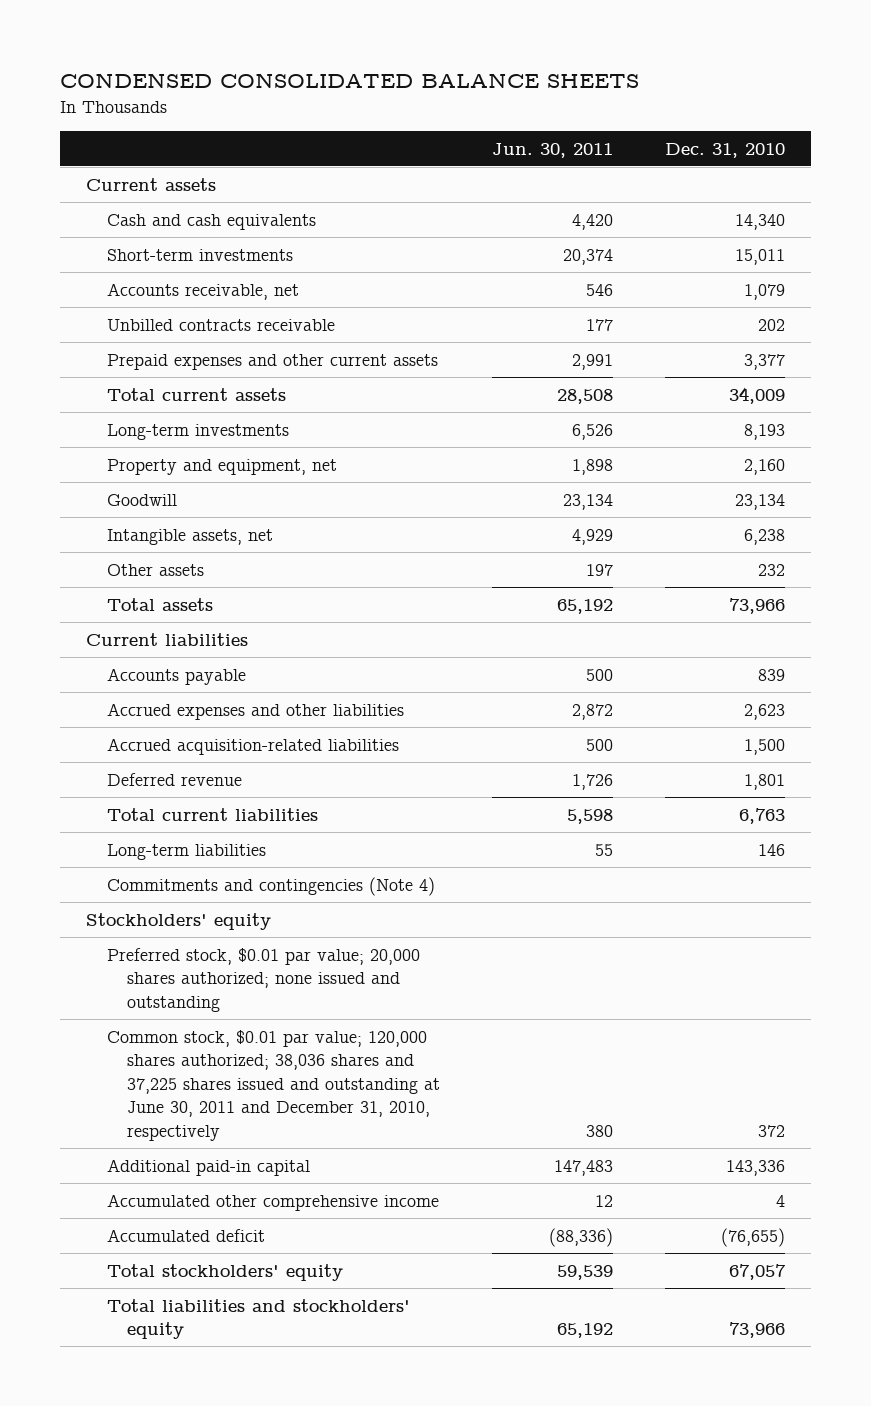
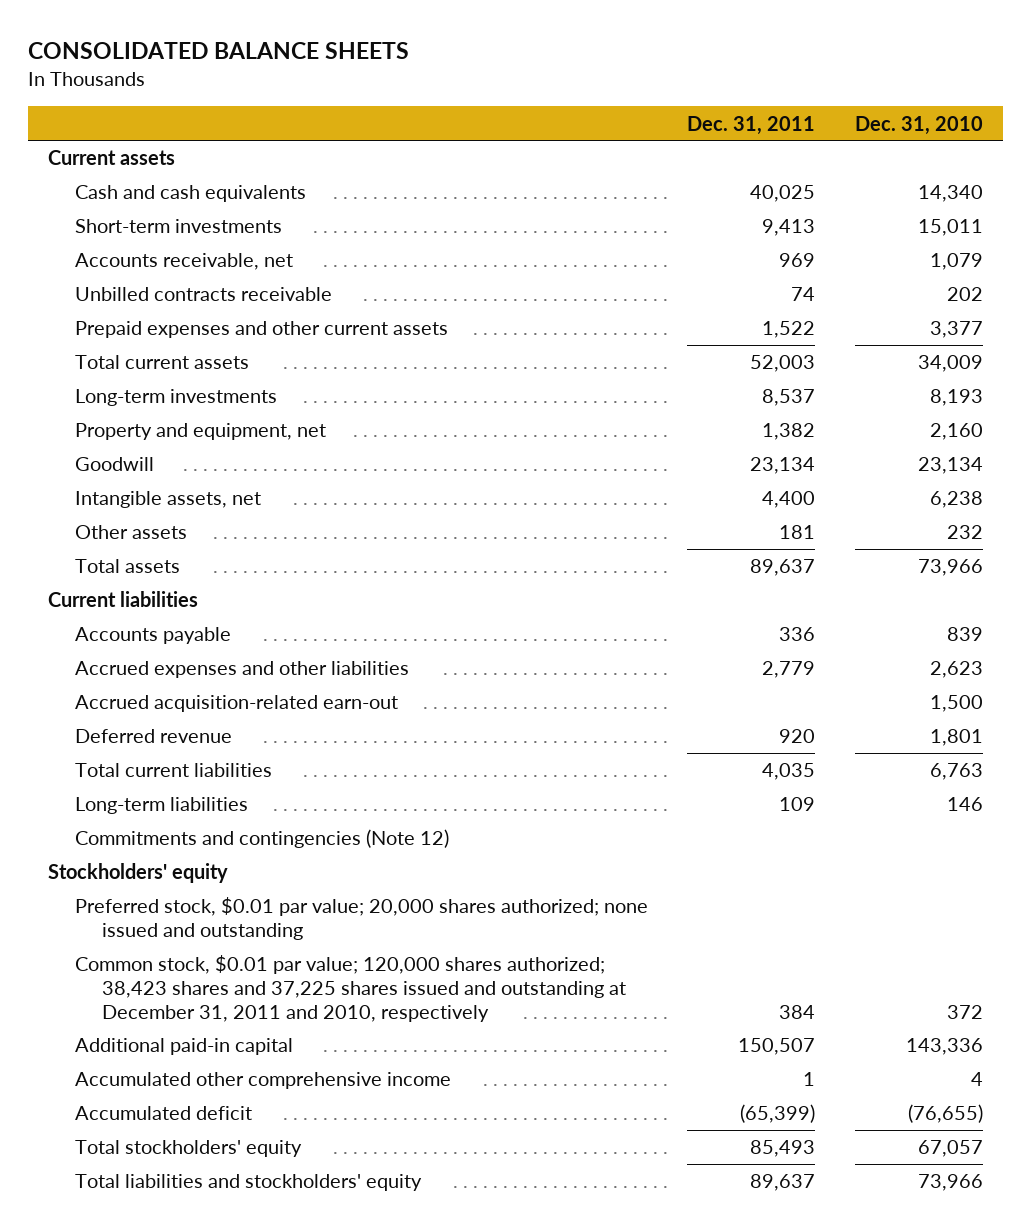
[60,73,640,89] CONDENSED CONSOLIDATED BALANCE SHEETS -> [28,42,410,60] CONSOLIDATED BALANCE SHEETS
[492,142,614,158] Jun. 30, 2011 -> none
none -> [687,115,816,135] Dec. 31, 2011
[106,737,399,755] Accrued acquisition-related liabilities -> [74,695,398,713] Accrued acquisition-related earn-out
[106,876,435,896] Commitments and contingencies (Note 4) -> [74,829,449,849] Commitments and contingencies (Note 12)
[106,1029,441,1141] Common stock, $0.01 par value; 120,000 shares authorized; 38,036 shares and 37,225 shares issued and outstanding at June 30, 2011 and December 31, 2010, respectively -> [74,955,626,1022] Common stock, $0.01 par value; 120,000 shares authorized; 38,423 shares and 37,225 shares issued and outstanding at December 31, 2011 and 2010, respectively

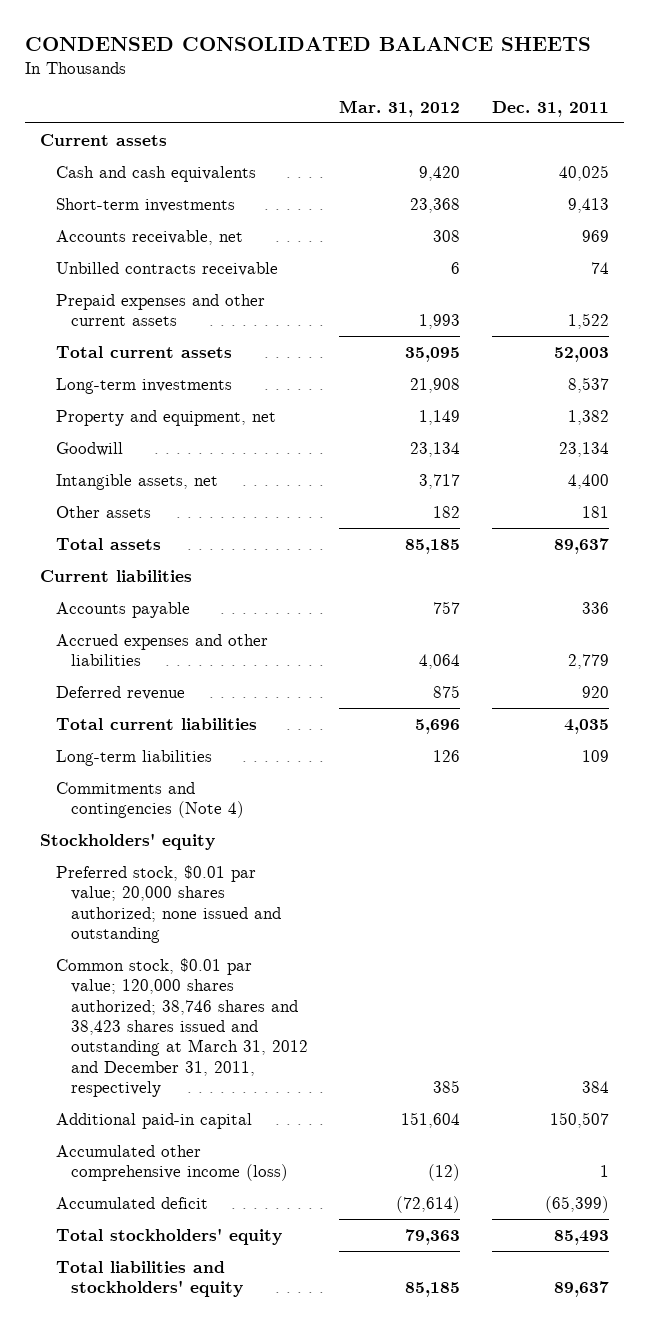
[28,42,410,60] CONSOLIDATED BALANCE SHEETS -> [24,37,591,52] CONDENSED CONSOLIDATED BALANCE SHEETS
[854,115,983,135] Dec. 31, 2010 -> none
none -> [339,99,461,117] Mar. 31, 2012
[74,695,398,713] Accrued acquisition-related earn-out -> none
[74,829,449,849] Commitments and contingencies (Note 12) -> [55,781,244,819] Commitments and contingencies (Note 4)
[74,955,626,1022] Common stock, $0.01 par value; 120,000 shares authorized; 38,423 shares and 37,225 shares issued and outstanding at December 31, 2011 and 2010, respectively -> [55,957,308,1098] Common stock, $0.01 par value; 120,000 shares authorized; 38,746 shares and 38,423 shares issued and outstanding at March 31, 2012 and December 31, 2011, respectively
[74,1072,451,1090] Accumulated other comprehensive income -> [55,1144,288,1182] Accumulated other comprehensive income (loss)

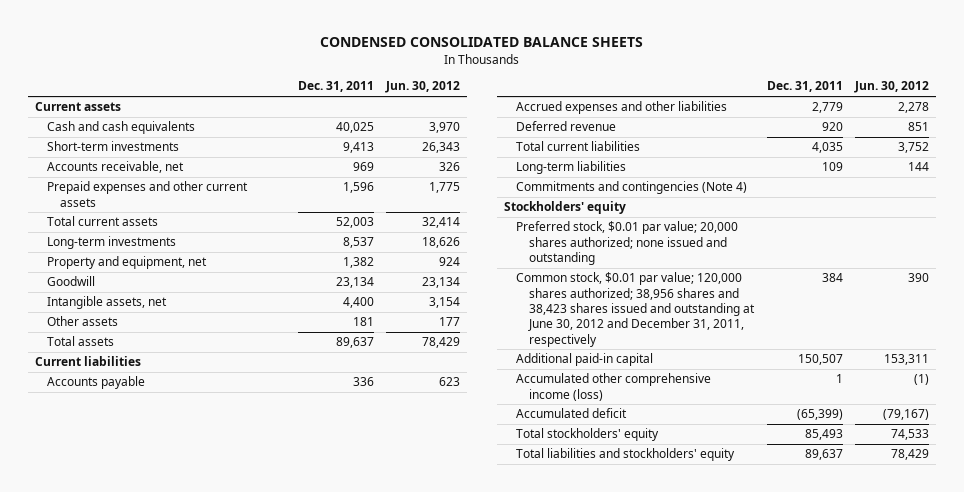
[339,99,461,117] Mar. 31, 2012 -> none
none -> [385,81,461,94] Jun. 30, 2012
[55,261,278,276] Unbilled contracts receivable -> none
[567,313,609,330] 1,522 -> [342,182,374,194] 1,596
[55,957,308,1098] Common stock, $0.01 par value; 120,000 shares authorized; 38,746 shares and 38,423 shares issued and outstanding at March 31, 2012 and December 31, 2011, respectively -> [516,272,755,347] Common stock, $0.01 par value; 120,000 shares authorized; 38,956 shares and 38,423 shares issued and outstanding at June 30, 2012 and December 31, 2011, respectively

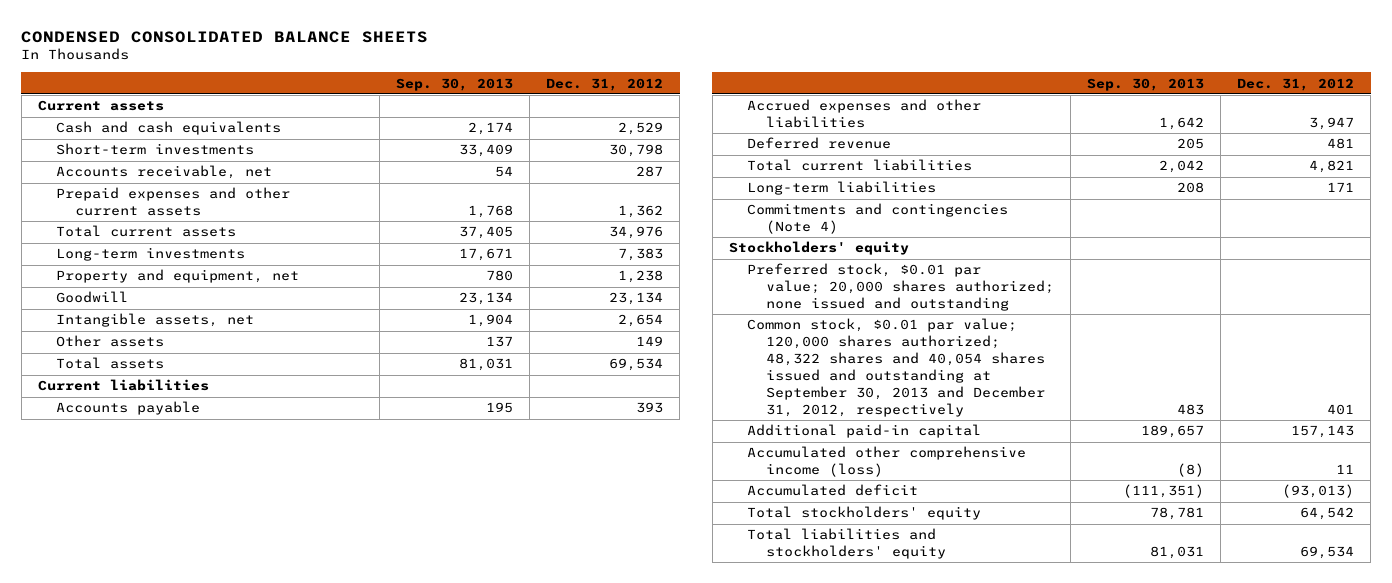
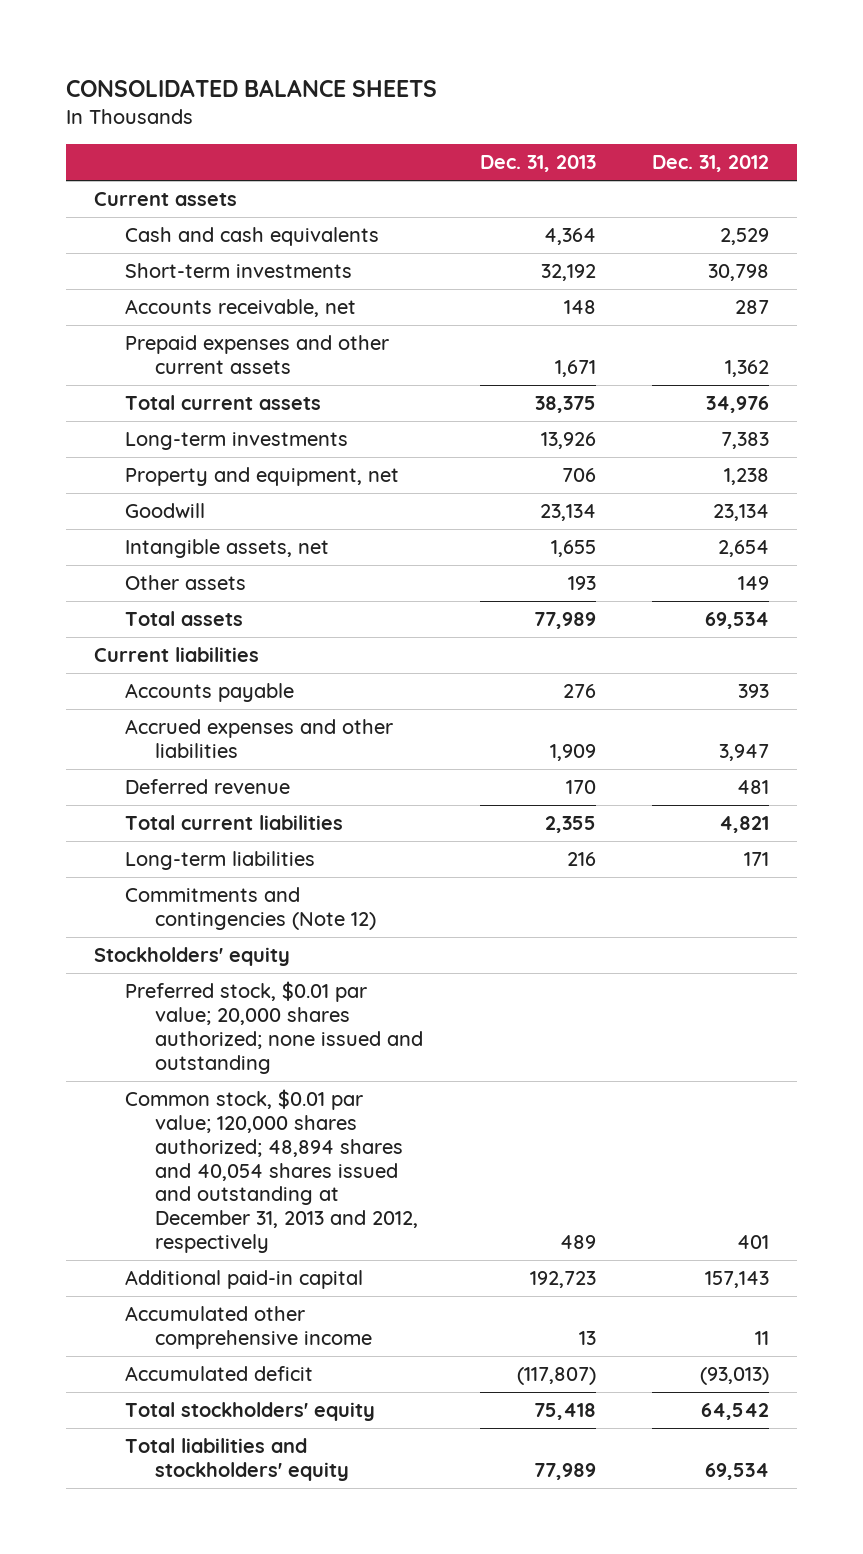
[21,30,429,43] CONDENSED CONSOLIDATED BALANCE SHEETS -> [65,78,437,97] CONSOLIDATED BALANCE SHEETS
[395,77,513,91] Sep. 30, 2013 -> none
none -> [479,155,596,173] Dec. 31, 2013
[747,203,1009,235] Commitments and contingencies (Note 4) -> [124,887,377,931] Commitments and contingencies (Note 12)
[747,318,1045,417] Common stock, $0.01 par value; 120,000 shares authorized; 48,322 shares and 40,054 shares issued and outstanding at September 30, 2013 and December 31, 2012, respectively -> [124,1089,419,1253] Common stock, $0.01 par value; 120,000 shares authorized; 48,894 shares and 40,054 shares issued and outstanding at December 31, 2013 and 2012, respectively
[747,446,1027,478] Accumulated other comprehensive income (loss) -> [124,1306,373,1350] Accumulated other comprehensive income

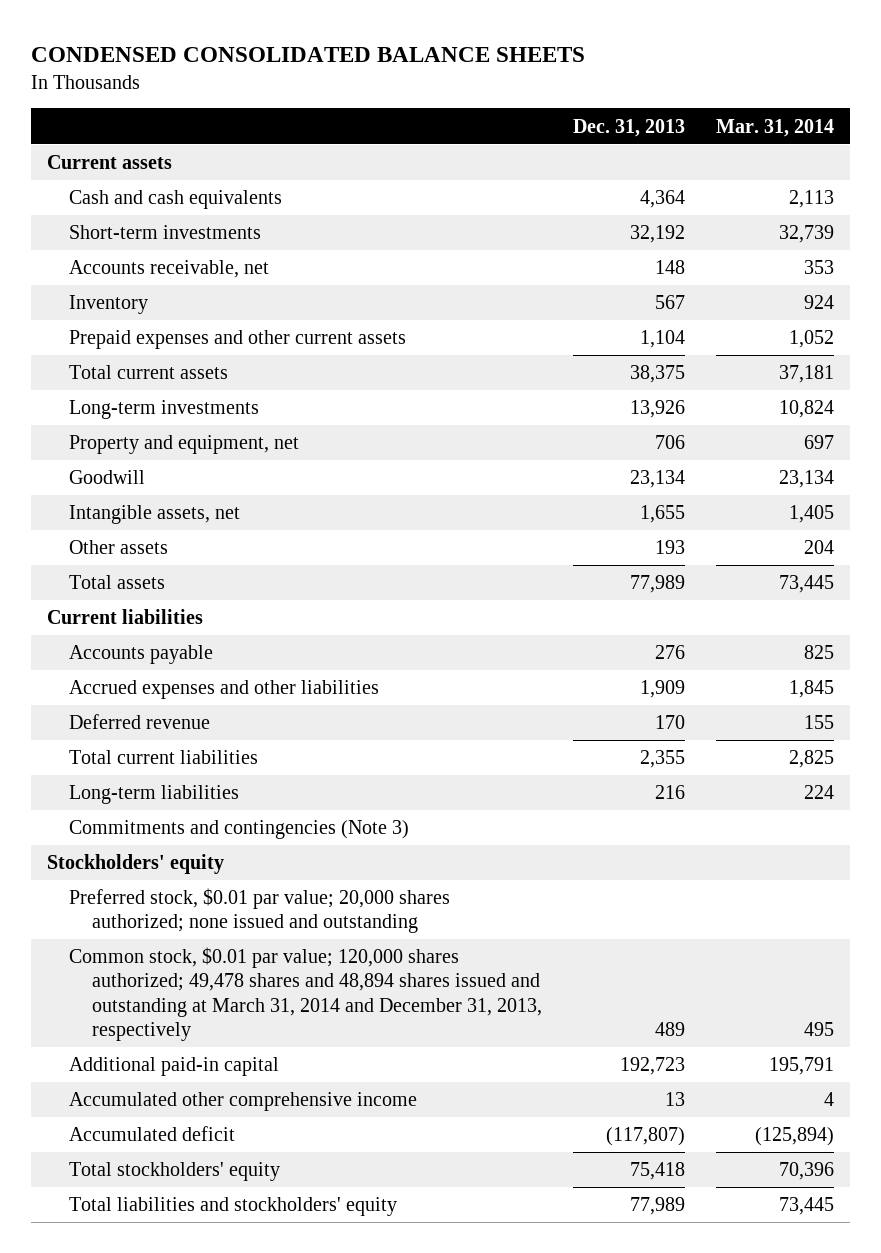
[65,78,437,97] CONSOLIDATED BALANCE SHEETS -> [30,46,585,62] CONDENSED CONSOLIDATED BALANCE SHEETS
[651,155,769,173] Dec. 31, 2012 -> none
none -> [716,118,835,137] Mar. 31, 2014
none -> [69,295,149,315] Inventory
[554,360,596,378] 1,671 -> [639,330,685,349] 1,104
[124,887,377,931] Commitments and contingencies (Note 12) -> [69,820,410,840] Commitments and contingencies (Note 3)
[124,1089,419,1253] Common stock, $0.01 par value; 120,000 shares authorized; 48,894 shares and 40,054 shares issued and outstanding at December 31, 2013 and 2012, respectively -> [69,947,542,1041] Common stock, $0.01 par value; 120,000 shares authorized; 49,478 shares and 48,894 shares issued and outstanding at March 31, 2014 and December 31, 2013, respectively

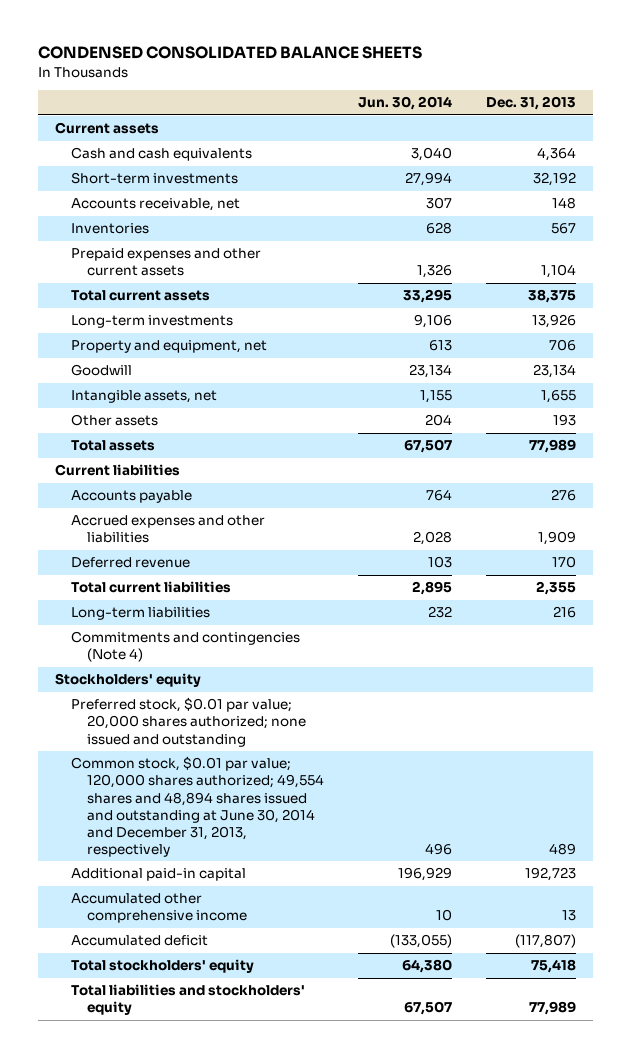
[716,118,835,137] Mar. 31, 2014 -> none
none -> [357,96,452,111] Jun. 30, 2014
[69,295,149,315] Inventory -> [70,223,149,235] Inventories
[69,820,410,840] Commitments and contingencies (Note 3) -> [70,631,300,663] Commitments and contingencies (Note 4)
[69,947,542,1041] Common stock, $0.01 par value; 120,000 shares authorized; 49,478 shares and 48,894 shares issued and outstanding at March 31, 2014 and December 31, 2013, respectively -> [70,756,324,857] Common stock, $0.01 par value; 120,000 shares authorized; 49,554 shares and 48,894 shares issued and outstanding at June 30, 2014 and December 31, 2013, respectively

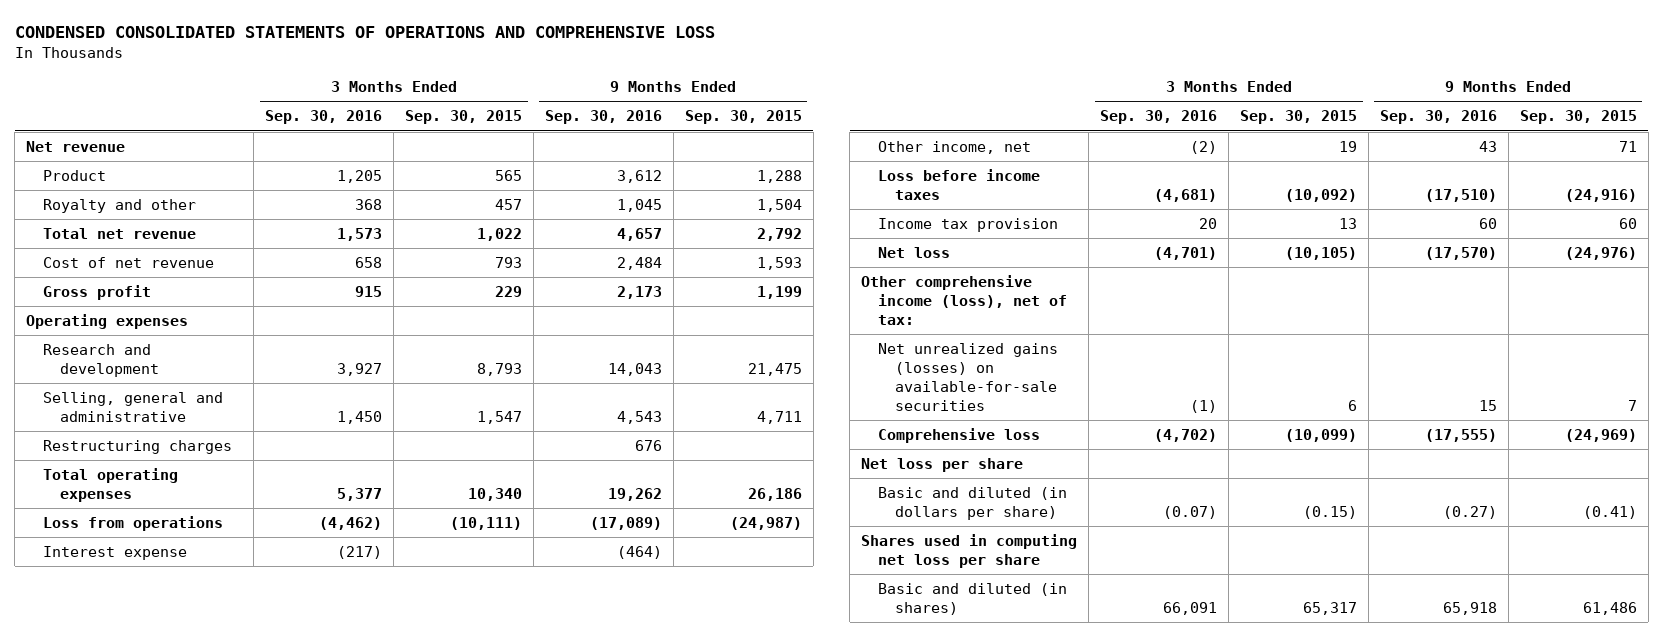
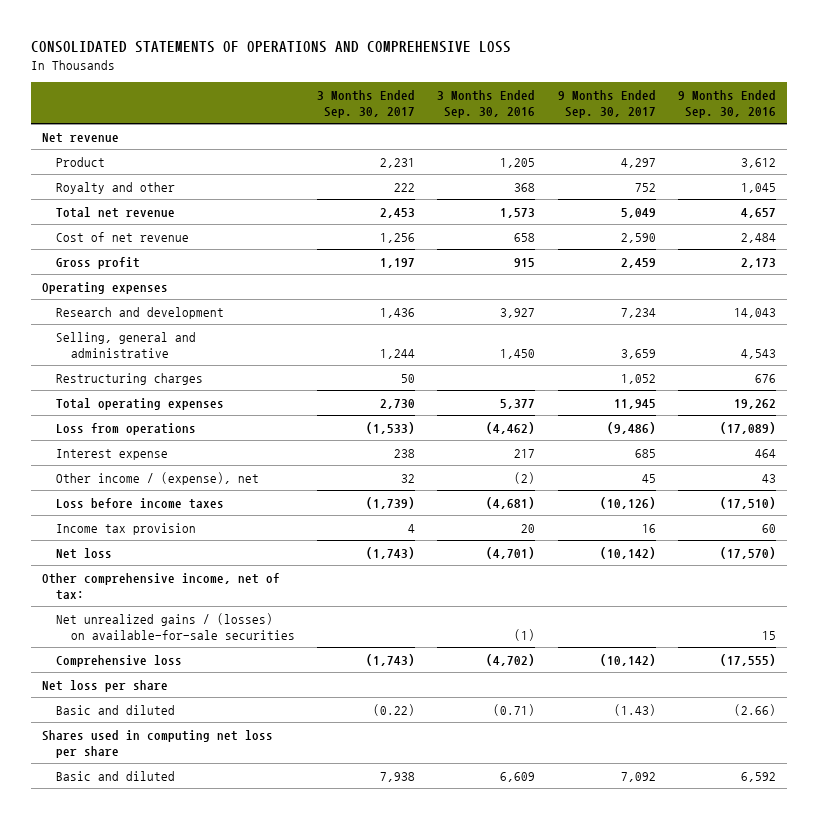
[14,25,715,38] CONDENSED CONSOLIDATED STATEMENTS OF OPERATIONS AND COMPREHENSIVE LOSS -> [30,41,511,54] CONSOLIDATED STATEMENTS OF OPERATIONS AND COMPREHENSIVE LOSS
[405,110,523,125] Sep. 30, 2015 -> none
[684,110,802,125] Sep. 30, 2015 -> none
none -> [316,89,415,118] 3 Months Ended Sep. 30, 2017
none -> [557,89,656,118] 9 Months Ended Sep. 30, 2017
[337,545,383,559] (217) -> [514,448,536,458] 217
[616,545,662,559] (464) -> [754,448,776,458] 464
[878,140,1032,154] Other income, net -> [56,471,260,485] Other income / (expense), net
[861,274,1068,325] Other comprehensive income (loss), net of tax: -> [41,572,280,600] Other comprehensive income, net of tax:
[878,342,1059,411] Net unrealized gains (losses) on available-for-sale securities -> [56,612,295,640] Net unrealized gains / (losses) on available-for-sale securities
[878,486,1068,520] Basic and diluted (in dollars per share) -> [56,704,176,715] Basic and diluted
[1163,505,1218,519] (0.07) -> [493,703,536,716] (0.71)
[1442,505,1497,519] (0.27) -> [733,703,776,716] (2.66)
[878,582,1068,615] Basic and diluted (in shares) -> [56,770,176,781] Basic and diluted
[1163,601,1218,615] 66,091 -> [500,771,536,782] 6,609
[1442,601,1497,615] 65,918 -> [740,771,776,782] 6,592

